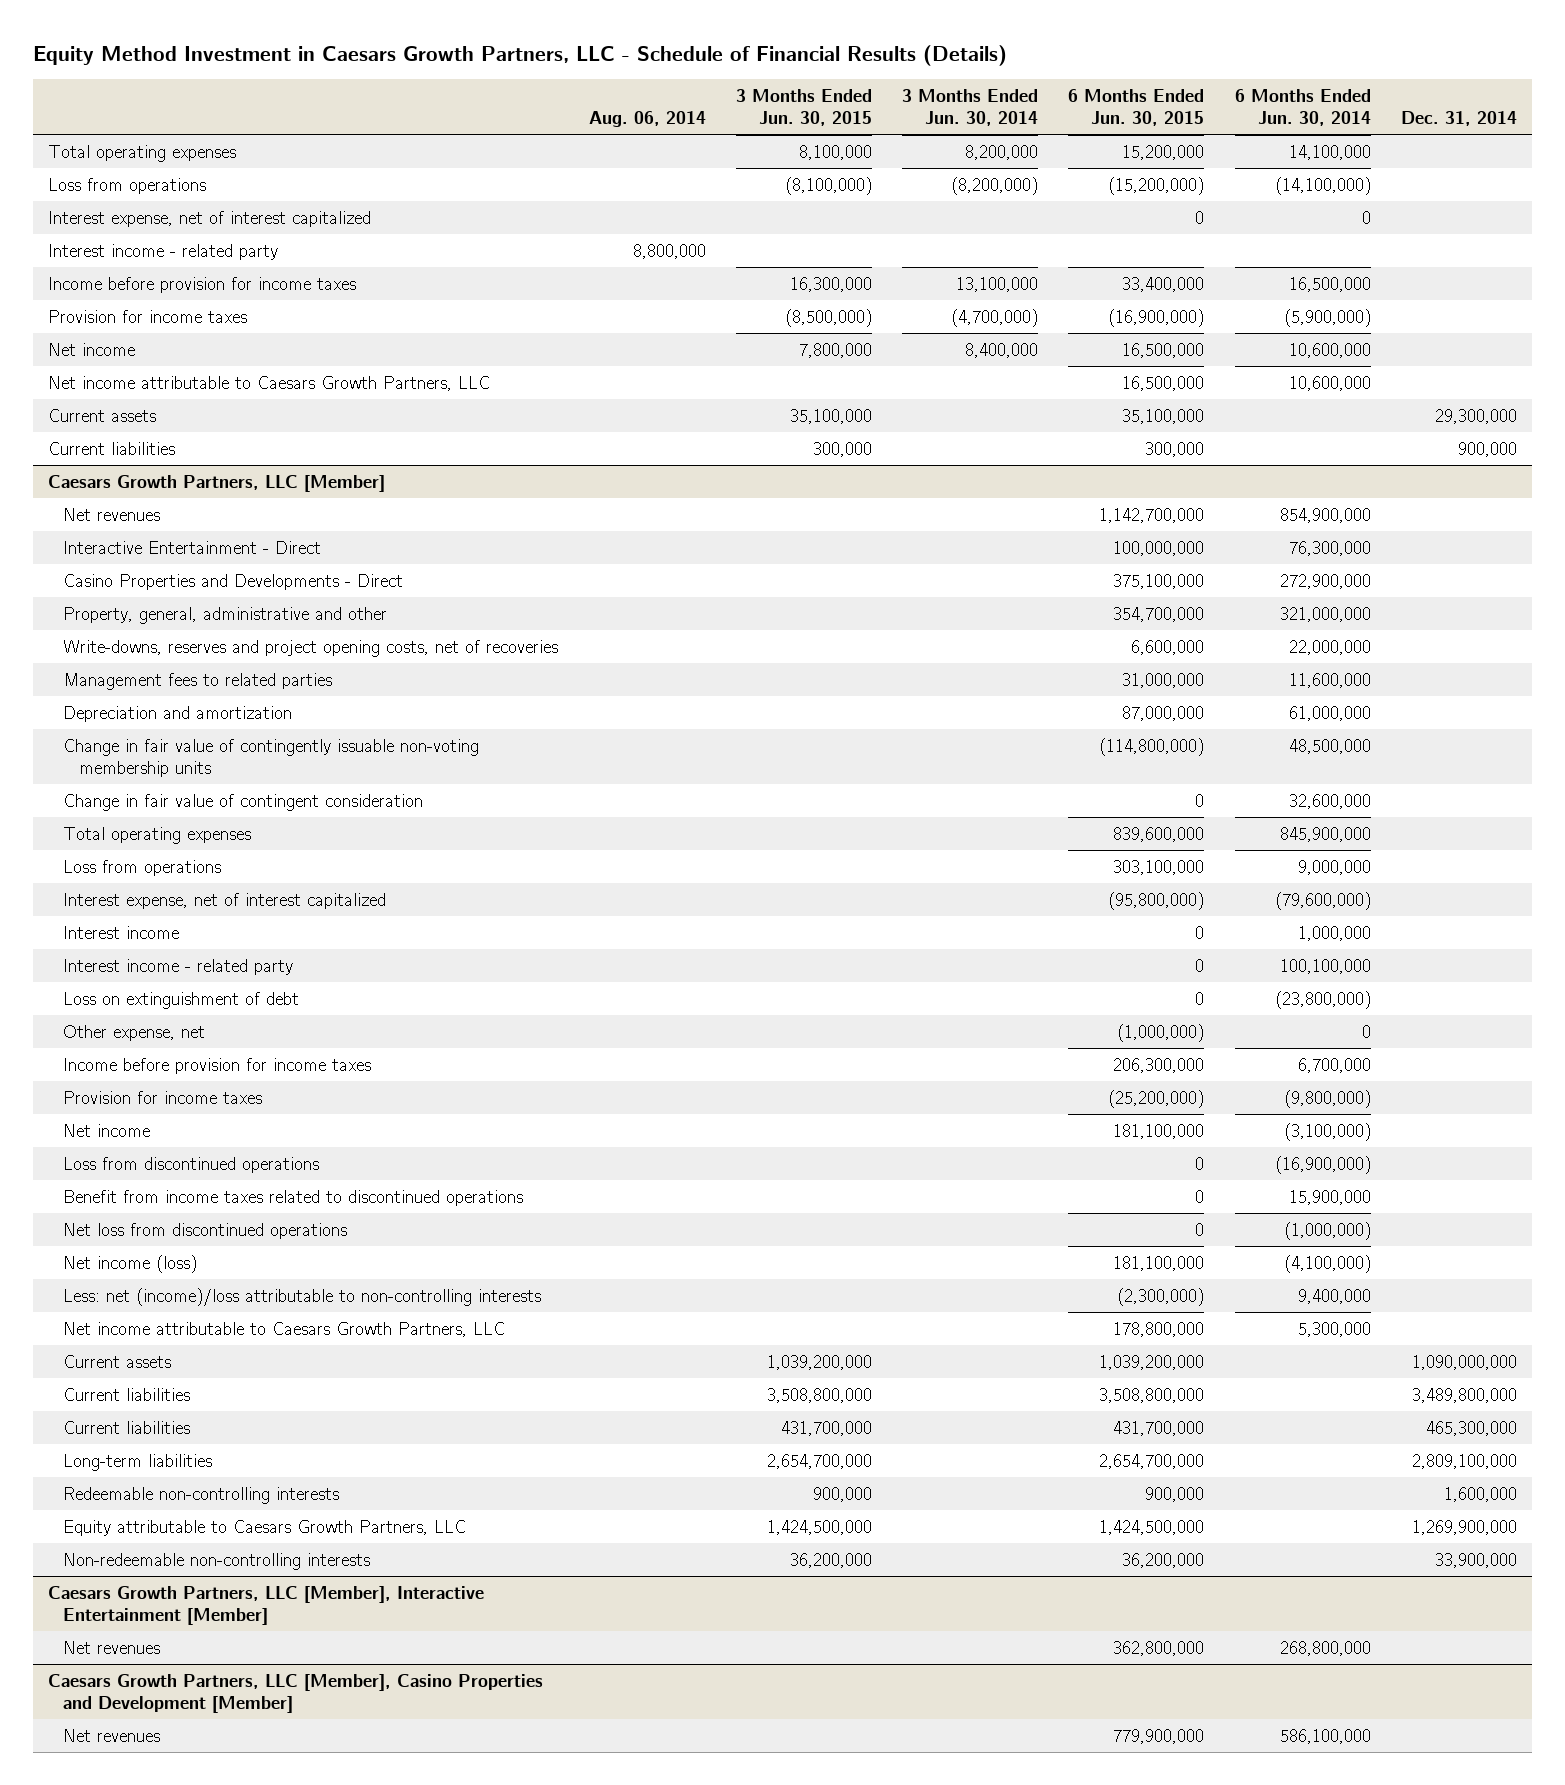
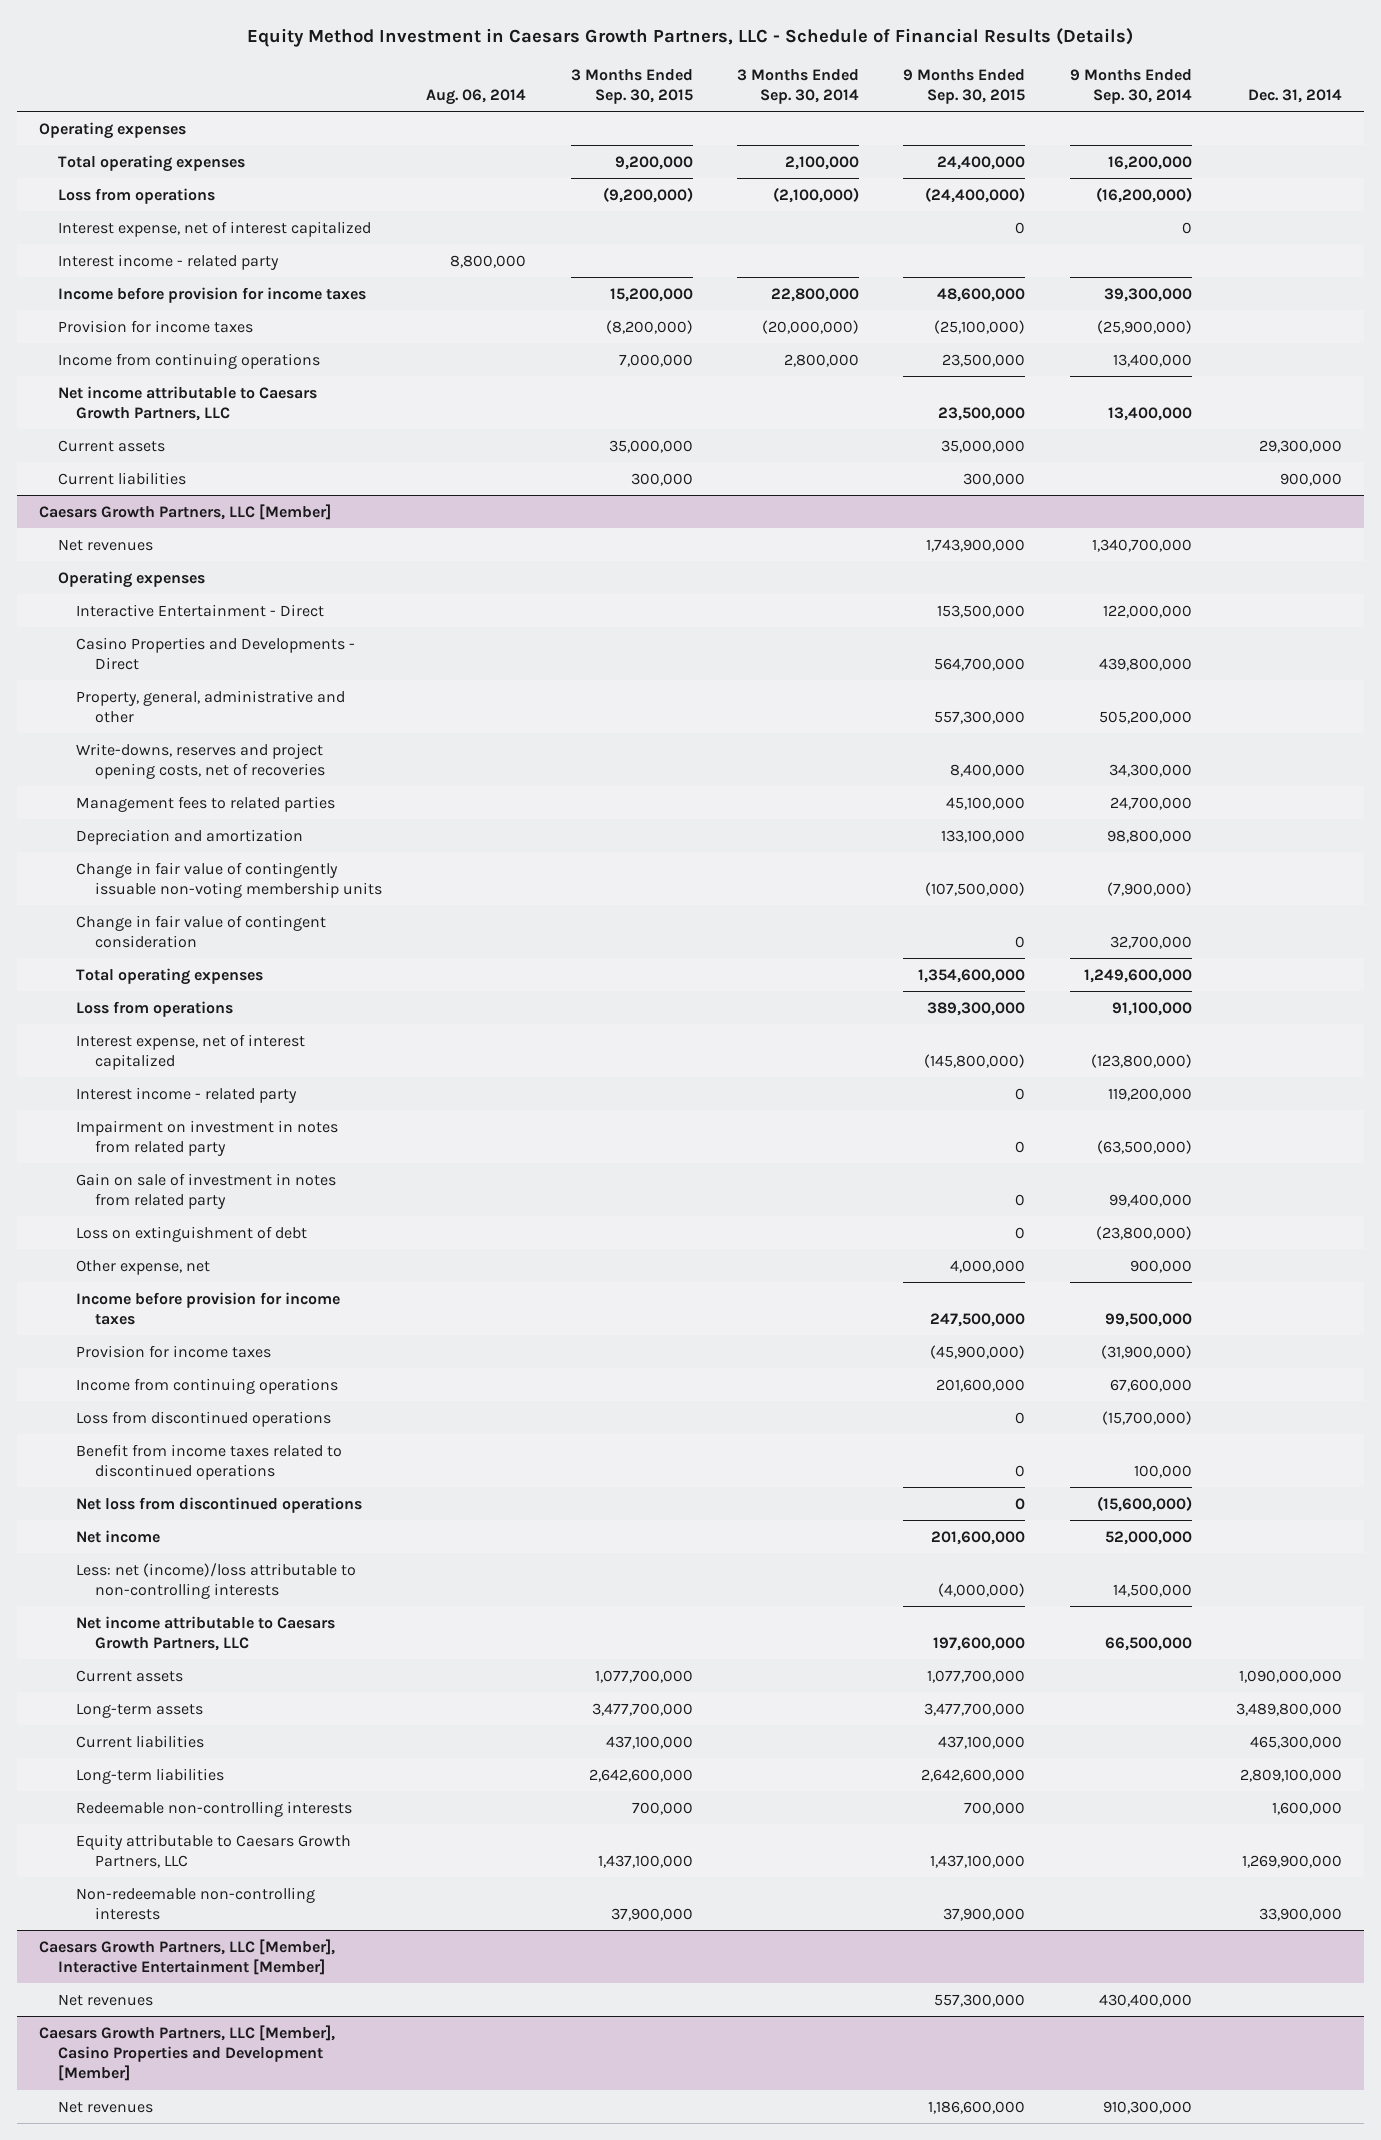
[735,88,872,126] 3 Months Ended Jun. 30, 2015 -> none
[902,88,1039,126] 3 Months Ended Jun. 30, 2014 -> none
[1068,88,1205,126] 6 Months Ended Jun. 30, 2015 -> none
[1234,88,1371,126] 6 Months Ended Jun. 30, 2014 -> none
none -> [570,68,693,104] 3 Months Ended Sep. 30, 2015
none -> [736,68,859,104] 3 Months Ended Sep. 30, 2014
none -> [903,68,1026,104] 9 Months Ended Sep. 30, 2015
none -> [1069,68,1192,104] 9 Months Ended Sep. 30, 2014
none -> [38,121,186,139] Operating expenses
[47,342,135,356] Net income -> [57,352,320,369] Income from continuing operations
none -> [57,570,205,588] Operating expenses
[63,925,180,939] Interest income -> none
none -> [76,1119,339,1156] Impairment on investment in notes from related party
none -> [76,1172,337,1209] Gain on sale of investment in notes from related party
none -> [76,1377,339,1394] Income from continuing operations
[63,1254,198,1273] Net income (loss) -> none
[63,1123,151,1137] Net income -> [76,1529,161,1543] Net income
[63,1387,191,1401] Current liabilities -> [76,1702,204,1718] Long-term assets

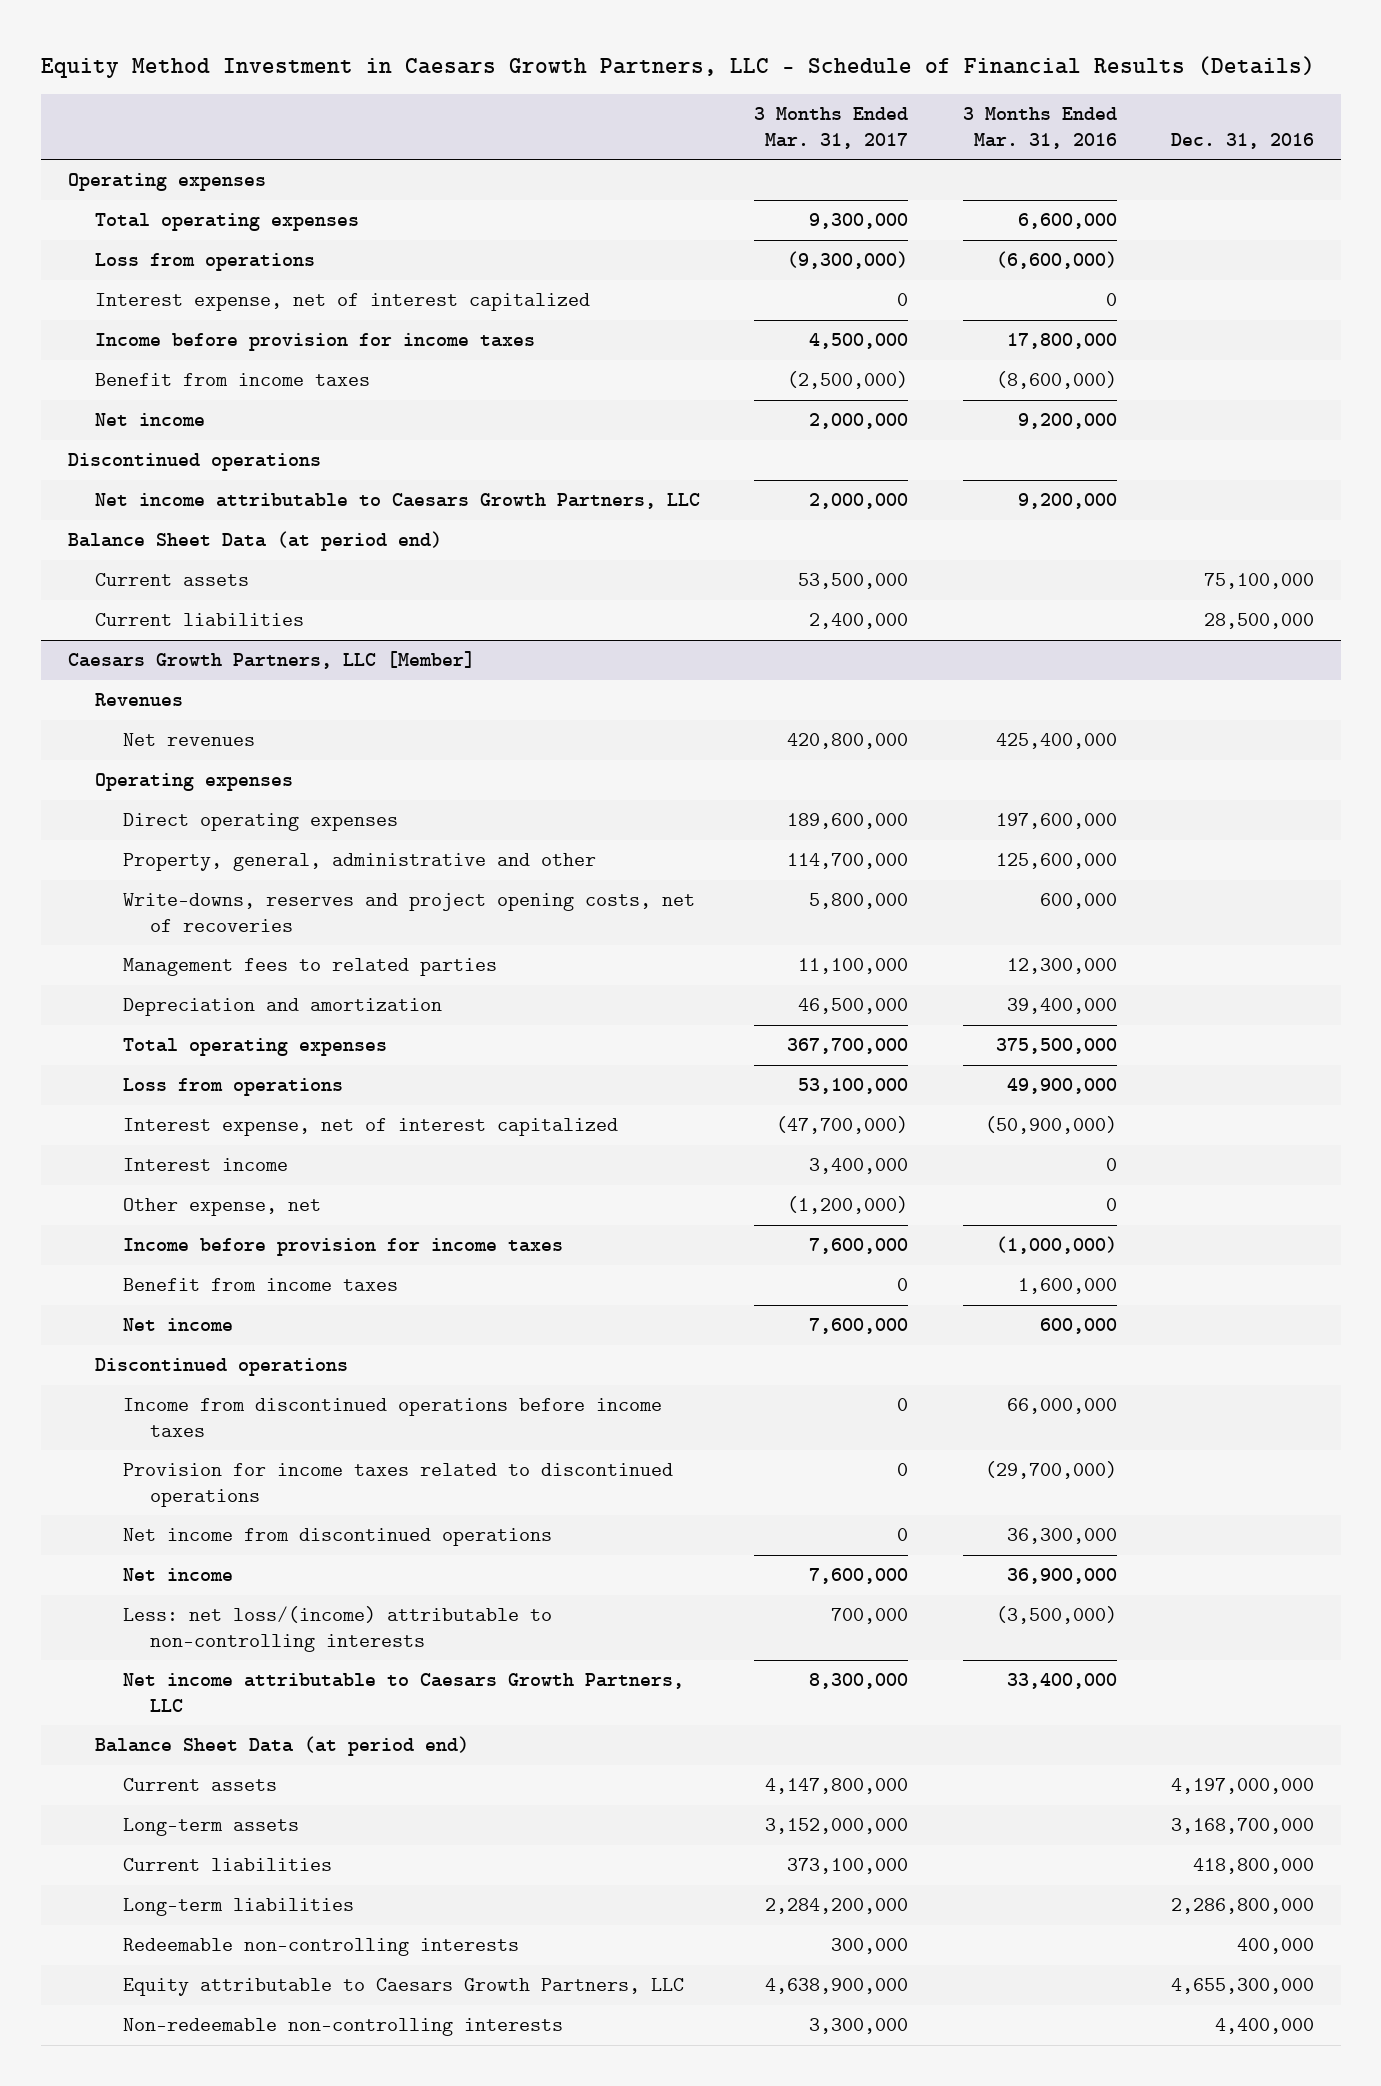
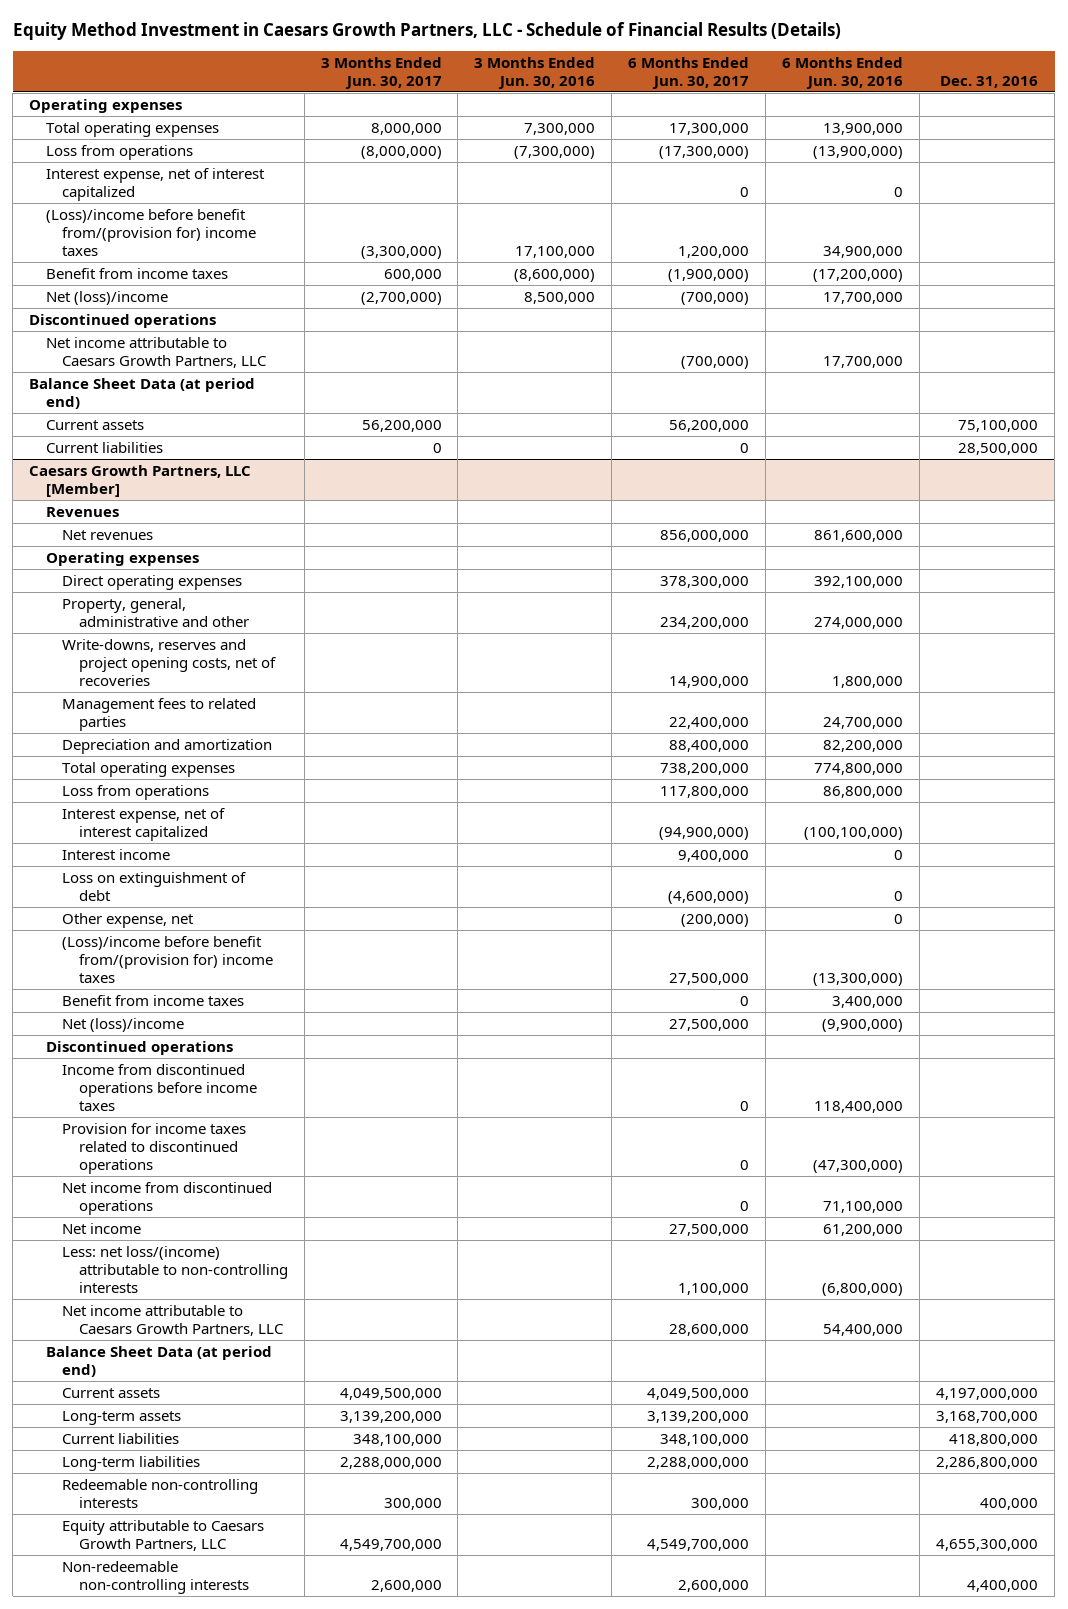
[754,107,909,149] 3 Months Ended Mar. 31, 2017 -> none
[962,107,1117,149] 3 Months Ended Mar. 31, 2016 -> none
none -> [320,56,442,89] 3 Months Ended Jun. 30, 2017
none -> [474,56,596,89] 3 Months Ended Jun. 30, 2016
none -> [628,56,750,89] 6 Months Ended Jun. 30, 2017
none -> [782,56,904,89] 6 Months Ended Jun. 30, 2016
[95,333,536,352] Income before provision for income taxes -> [45,208,257,257] (Loss)/income before benefit from/(provision for) income taxes
[95,413,206,427] Net income -> [45,290,168,305] Net (loss)/income
none -> [62,871,247,902] Loss on extinguishment of debt
[122,1238,563,1257] Income before provision for income taxes -> [62,935,273,984] (Loss)/income before benefit from/(provision for) income taxes
[122,1318,233,1332] Net income -> [62,1017,185,1032] Net (loss)/income

